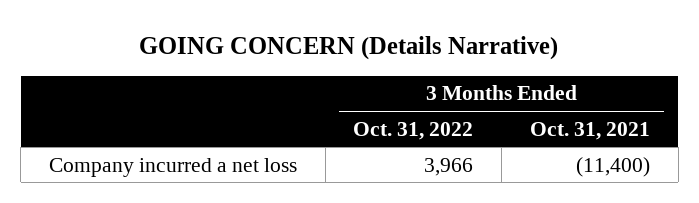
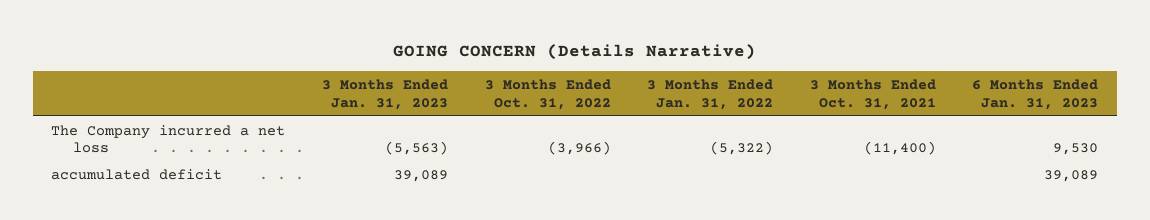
none -> [322,78,449,110] 3 Months Ended Jan. 31, 2023
none -> [647,78,774,110] 3 Months Ended Jan. 31, 2022
none -> [972,78,1099,110] 6 Months Ended Jan. 31, 2023
[49,157,298,177] Company incurred a net loss -> [51,124,286,154] The Company incurred a net loss
[424,157,474,176] 3,966 -> [547,141,611,156] (3,966)
none -> [51,168,223,180] accumulated deficit

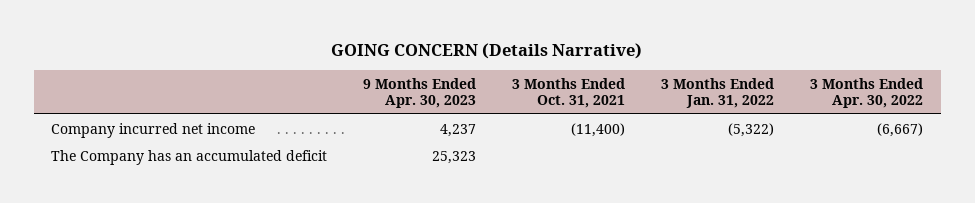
[322,78,449,110] 3 Months Ended Jan. 31, 2023 -> none
[484,78,611,110] 3 Months Ended Oct. 31, 2022 -> none
[972,78,1099,110] 6 Months Ended Jan. 31, 2023 -> none
none -> [363,77,477,109] 9 Months Ended Apr. 30, 2023
none -> [810,77,924,109] 3 Months Ended Apr. 30, 2022
[51,124,286,154] The Company incurred a net loss -> [51,122,256,138] Company incurred net income
[51,168,223,180] accumulated deficit -> [51,149,328,165] The Company has an accumulated deficit

